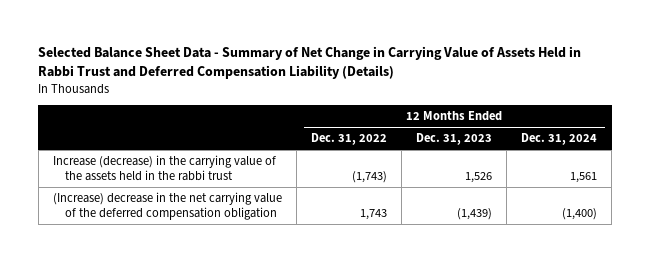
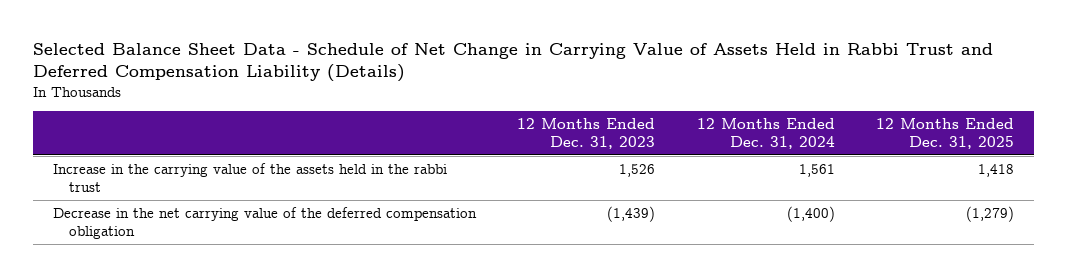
[38,46,582,80] Selected Balance Sheet Data - Summary of Net Change in Carrying Value of Assets Held in Rabbi Trust and Deferred Compensation Liability (Details) -> [32,42,993,83] Selected Balance Sheet Data - Schedule of Net Change in Carrying Value of Assets Held in Rabbi Trust and Deferred Compensation Liability (Details)
[310,133,387,146] Dec. 31, 2022 -> none
none -> [875,117,1014,149] 12 Months Ended Dec. 31, 2025
[52,154,276,182] Increase (decrease) in the carrying value of the assets held in the rabbi trust -> [53,162,448,192] Increase in the carrying value of the assets held in the rabbi trust
[52,191,282,221] (Increase) decrease in the net carrying value of the deferred compensation obligation -> [53,206,478,239] Decrease in the net carrying value of the deferred compensation obligation

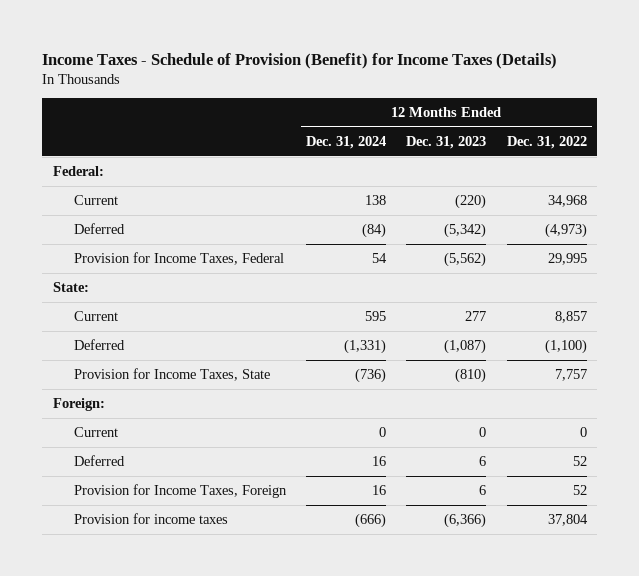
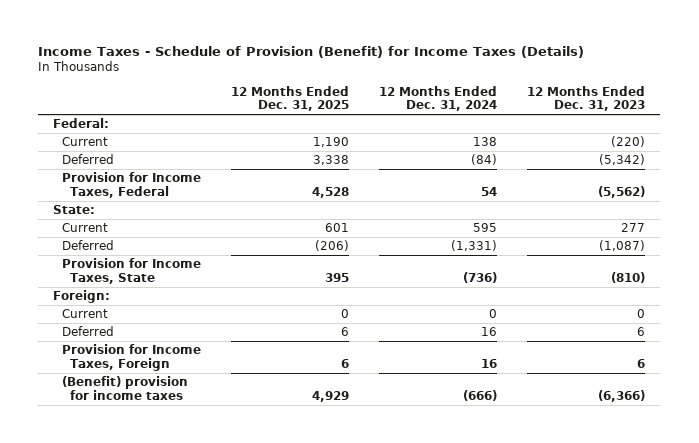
[506,135,587,149] Dec. 31, 2022 -> none
none -> [230,86,349,112] 12 Months Ended Dec. 31, 2025
[74,513,229,525] Provision for income taxes -> [61,376,188,400] (Benefit) provision for income taxes

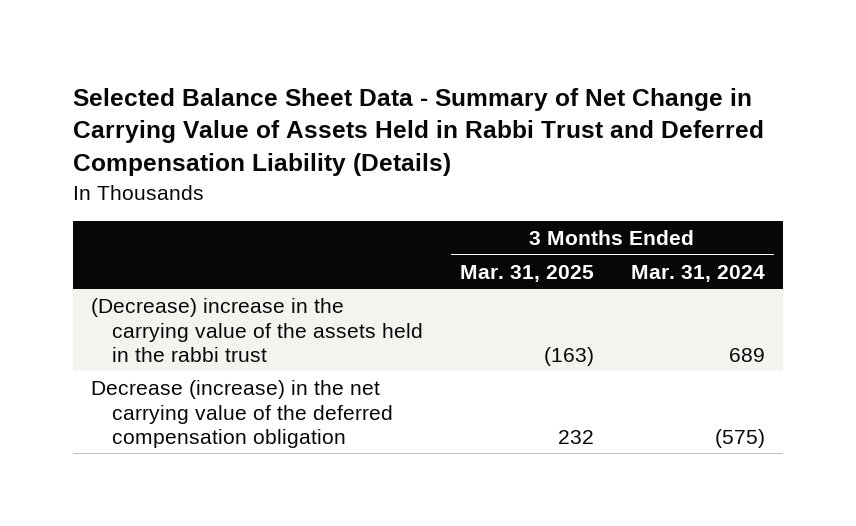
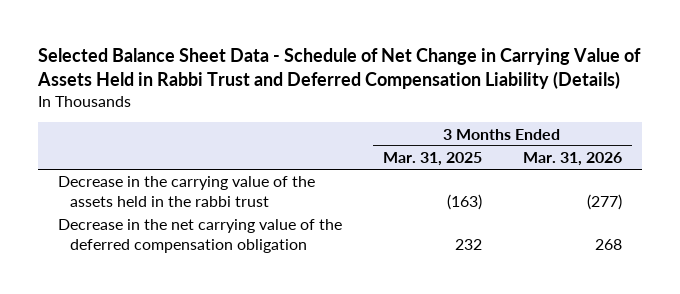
[72,87,764,177] Selected Balance Sheet Data - Summary of Net Change in Carrying Value of Assets Held in Rabbi Trust and Deferred Compensation Liability (Details) -> [37,48,642,89] Selected Balance Sheet Data - Schedule of Net Change in Carrying Value of Assets Held in Rabbi Trust and Deferred Compensation Liability (Details)
[630,264,765,282] Mar. 31, 2024 -> none
none -> [522,152,622,167] Mar. 31, 2026
[91,298,424,363] (Decrease) increase in the carrying value of the assets held in the rabbi trust -> [58,176,316,207] Decrease in the carrying value of the assets held in the rabbi trust
[91,380,394,449] Decrease (increase) in the net carrying value of the deferred compensation obligation -> [58,219,343,253] Decrease in the net carrying value of the deferred compensation obligation

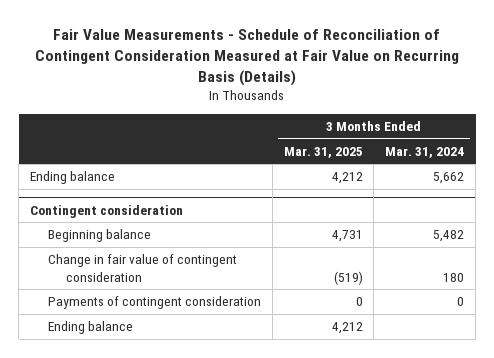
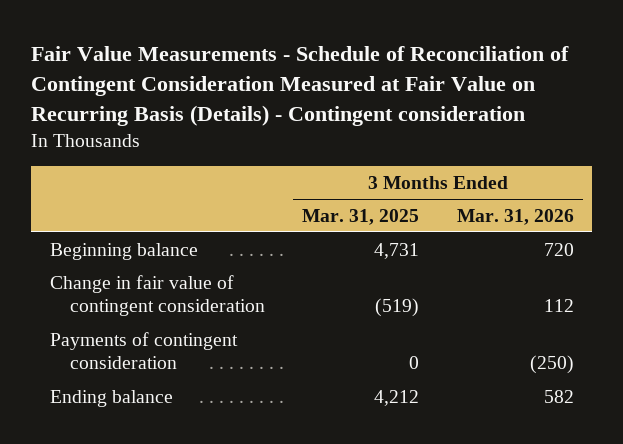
[35,28,460,86] Fair Value Measurements - Schedule of Reconciliation of Contingent Consideration Measured at Fair Value on Recurring Basis (Details) -> [30,45,569,126] Fair Value Measurements - Schedule of Reconciliation of Contingent Consideration Measured at Fair Value on Recurring Basis (Details) - Contingent consideration
[385,146,465,158] Mar. 31, 2024 -> none
none -> [456,208,574,225] Mar. 31, 2026
[29,171,115,185] Ending balance -> none
[29,204,183,218] Contingent consideration -> none

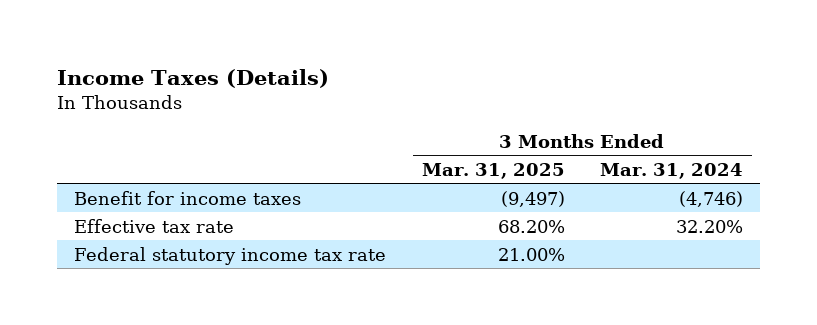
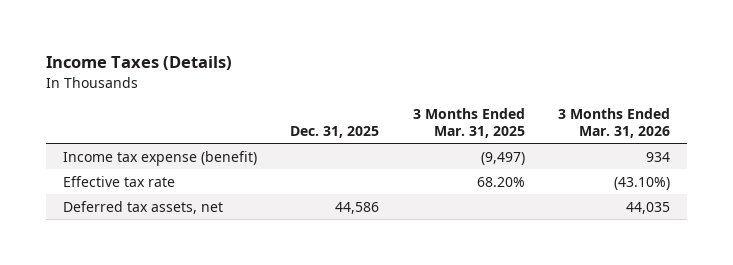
[599,162,743,179] Mar. 31, 2024 -> none
none -> [290,125,380,138] Dec. 31, 2025
none -> [557,108,670,138] 3 Months Ended Mar. 31, 2026
[74,190,302,205] Benefit for income taxes -> [63,150,258,166] Income tax expense (benefit)
[74,246,387,265] Federal statutory income tax rate -> none
none -> [63,200,224,214] Deferred tax assets, net

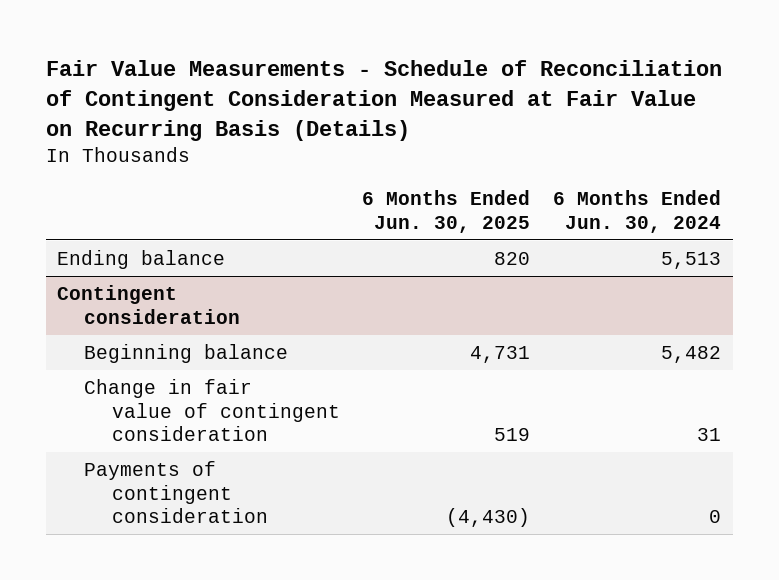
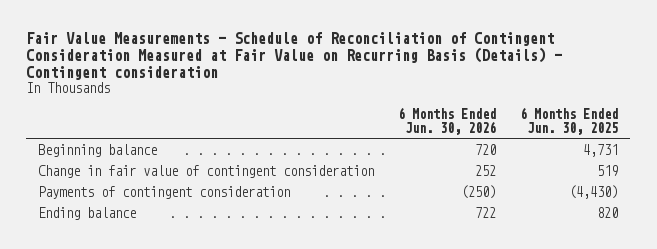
[45,59,722,141] Fair Value Measurements - Schedule of Reconciliation of Contingent Consideration Measured at Fair Value on Recurring Basis (Details) -> [26,31,563,80] Fair Value Measurements - Schedule of Reconciliation of Contingent Consideration Measured at Fair Value on Recurring Basis (Details) - Contingent consideration
[553,189,722,233] 6 Months Ended Jun. 30, 2024 -> none
none -> [398,107,497,136] 6 Months Ended Jun. 30, 2026
[57,284,241,324] Contingent consideration -> none
[57,249,226,269] Ending balance -> [38,206,137,220] Ending balance

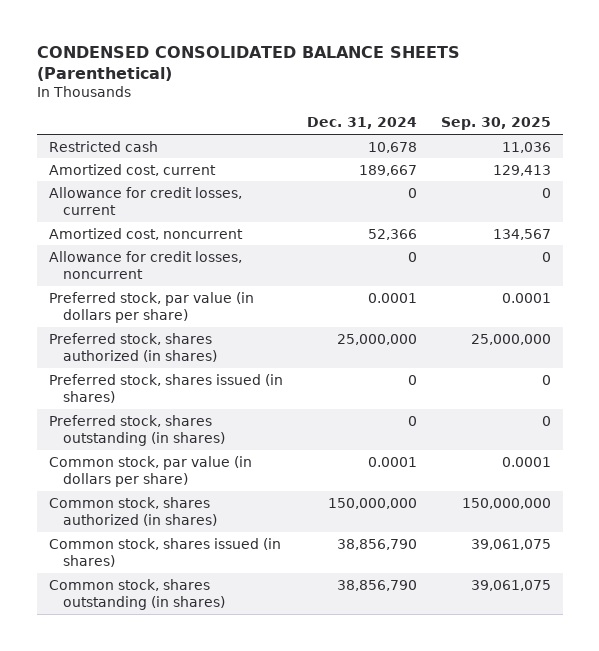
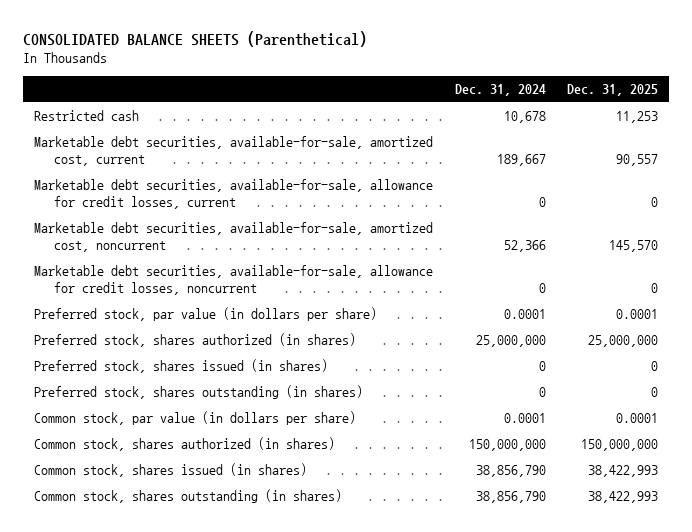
[36,45,460,81] CONDENSED CONSOLIDATED BALANCE SHEETS (Parenthetical) -> [23,31,368,48] CONSOLIDATED BALANCE SHEETS (Parenthetical)
[440,117,551,131] Sep. 30, 2025 -> none
none -> [567,84,659,97] Dec. 31, 2025
[48,163,216,176] Amortized cost, current -> [33,136,433,167] Marketable debt securities, available-for-sale, amortized cost, current
[48,186,242,215] Allowance for credit losses, current -> [33,179,433,210] Marketable debt securities, available-for-sale, allowance for credit losses, current
[48,227,243,240] Amortized cost, noncurrent -> [33,222,433,253] Marketable debt securities, available-for-sale, amortized cost, noncurrent
[48,250,242,279] Allowance for credit losses, noncurrent -> [33,265,433,296] Marketable debt securities, available-for-sale, allowance for credit losses, noncurrent

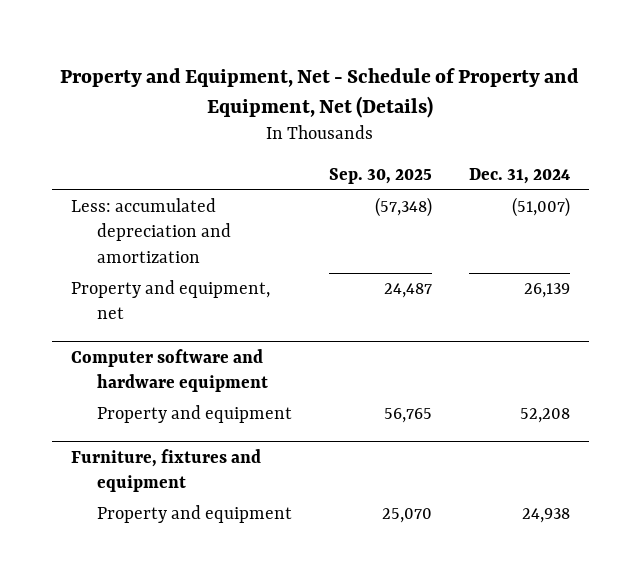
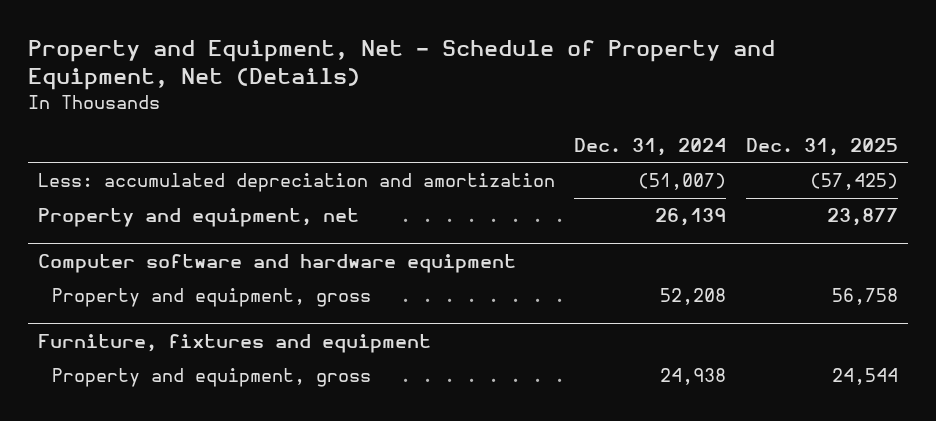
[328,168,432,185] Sep. 30, 2025 -> none
none -> [745,137,898,156] Dec. 31, 2025
[96,405,292,424] Property and equipment -> [52,288,372,308] Property and equipment, gross
[96,505,292,524] Property and equipment -> [52,368,372,388] Property and equipment, gross

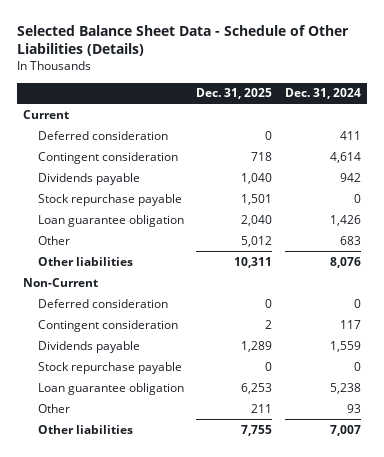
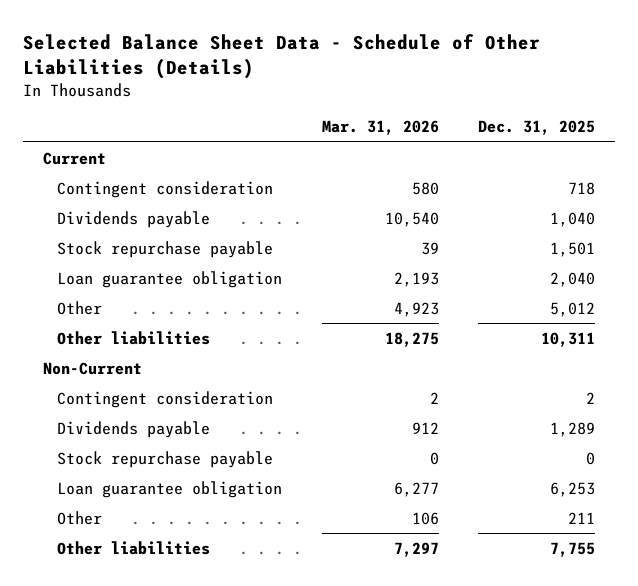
[284,88,361,100] Dec. 31, 2024 -> none
none -> [321,120,439,136] Mar. 31, 2026
[38,130,169,140] Deferred consideration -> none
[38,298,169,308] Deferred consideration -> none

